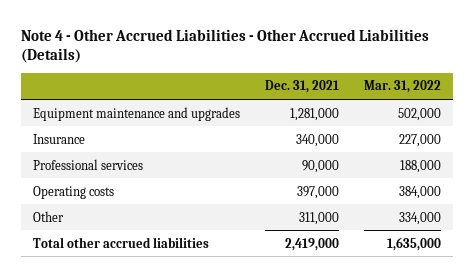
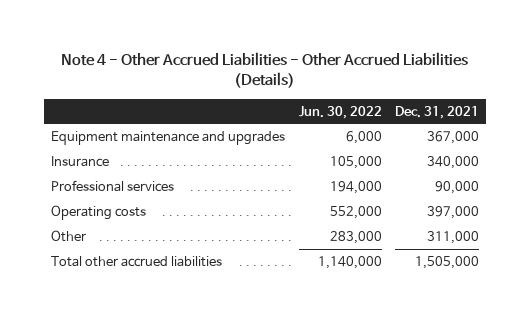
[363,80,441,94] Mar. 31, 2022 -> none
none -> [298,105,382,119] Jun. 30, 2022
[290,107,340,121] 1,281,000 -> [427,131,480,145] 367,000
[285,237,340,251] 2,419,000 -> [415,256,480,270] 1,505,000

